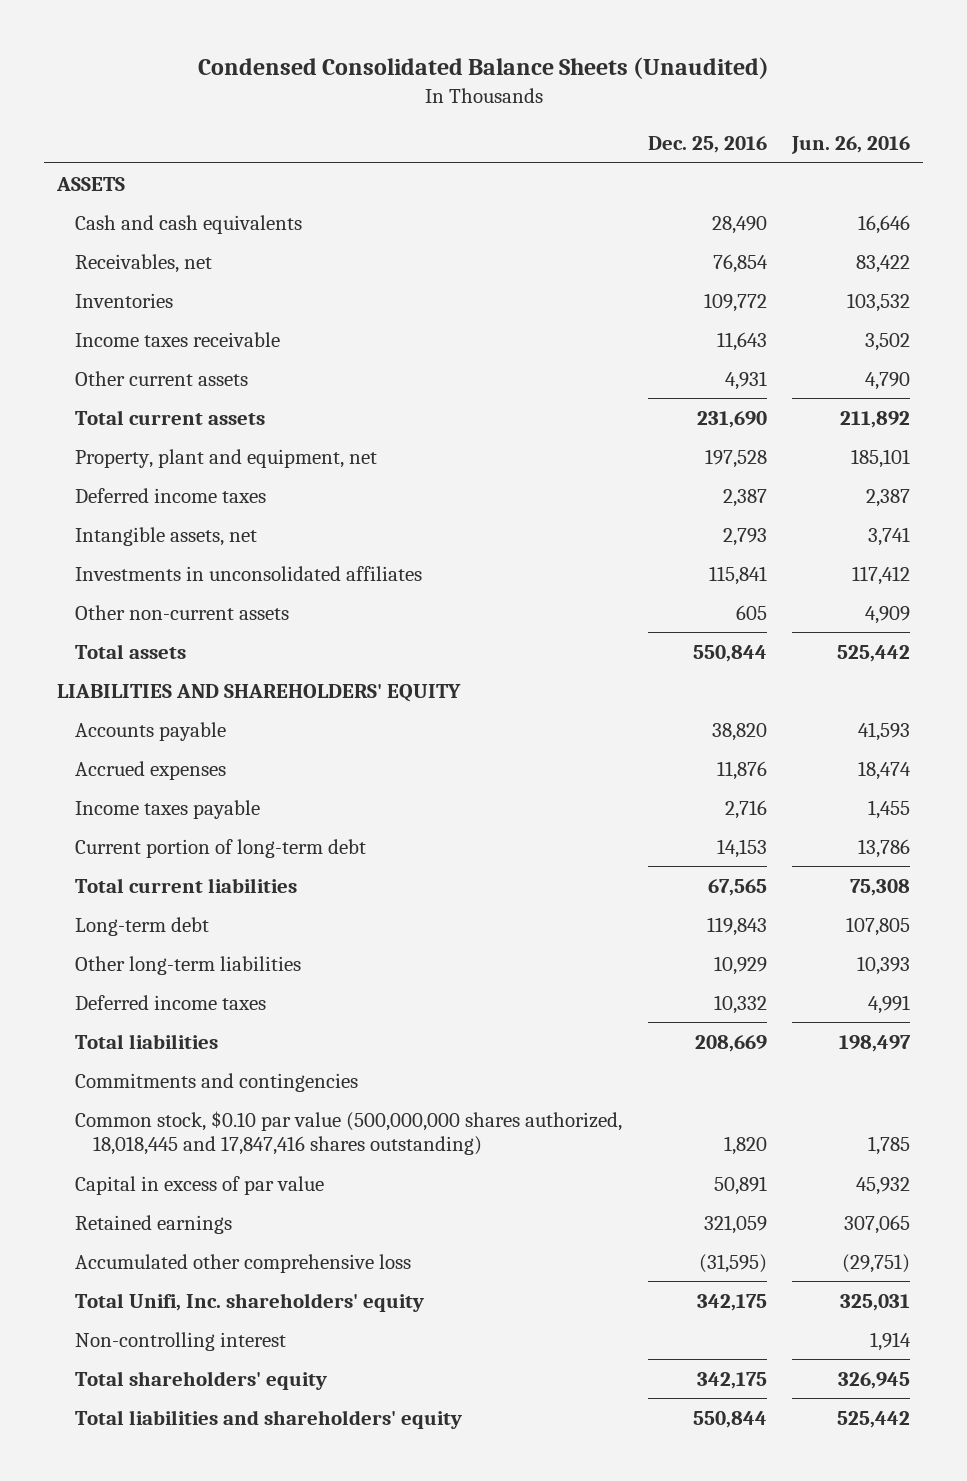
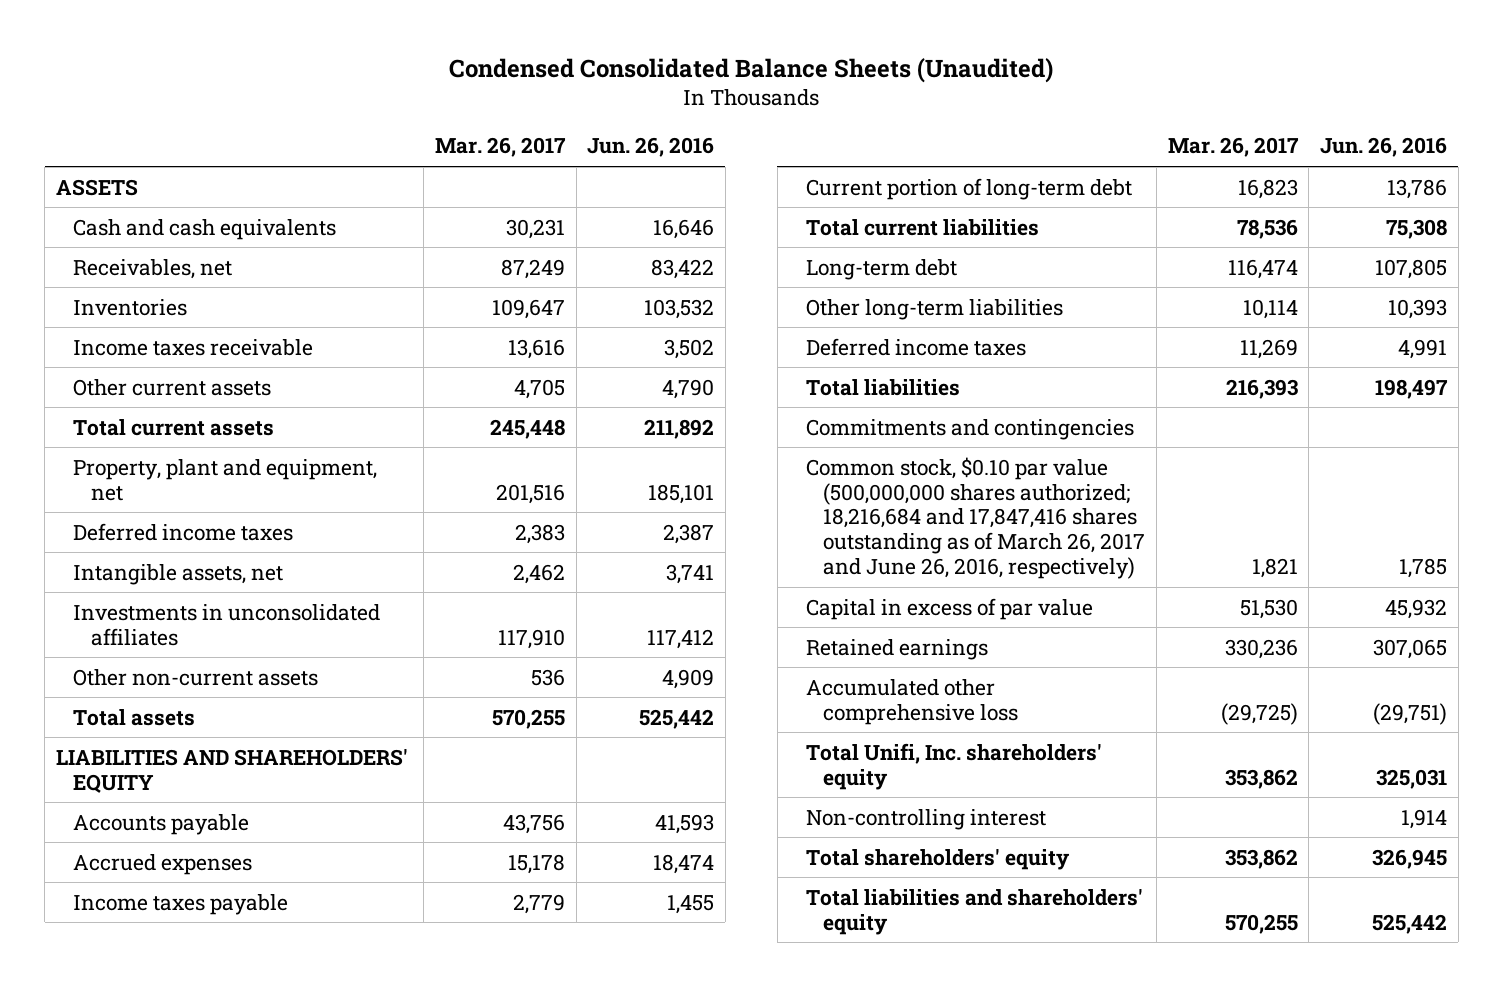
[647,136,767,154] Dec. 25, 2016 -> none
none -> [434,137,566,158] Mar. 26, 2017
[74,1110,622,1156] Common stock, $0.10 par value (500,000,000 shares authorized, 18,018,445 and 17,847,416 shares outstanding) -> [805,456,1146,579] Common stock, $0.10 par value (500,000,000 shares authorized; 18,216,684 and 17,847,416 shares outstanding as of March 26, 2017 and June 26, 2016, respectively)

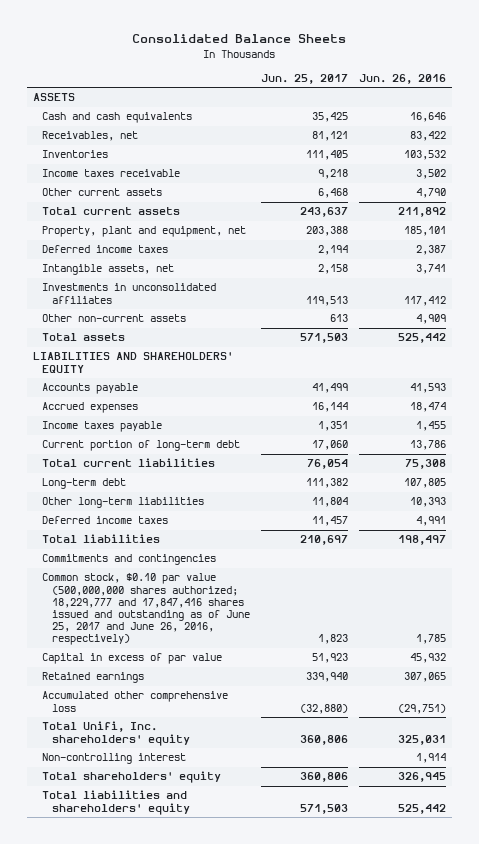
[449,57,1054,83] Condensed Consolidated Balance Sheets (Unaudited) -> [132,34,347,44] Consolidated Balance Sheets
[434,137,566,158] Mar. 26, 2017 -> none
none -> [261,73,349,84] Jun. 25, 2017
[805,456,1146,579] Common stock, $0.10 par value (500,000,000 shares authorized; 18,216,684 and 17,847,416 shares outstanding as of March 26, 2017 and June 26, 2016, respectively) -> [42,573,251,646] Common stock, $0.10 par value (500,000,000 shares authorized; 18,229,777 and 17,847,416 shares issued and outstanding as of June 25, 2017 and June 26, 2016, respectively)

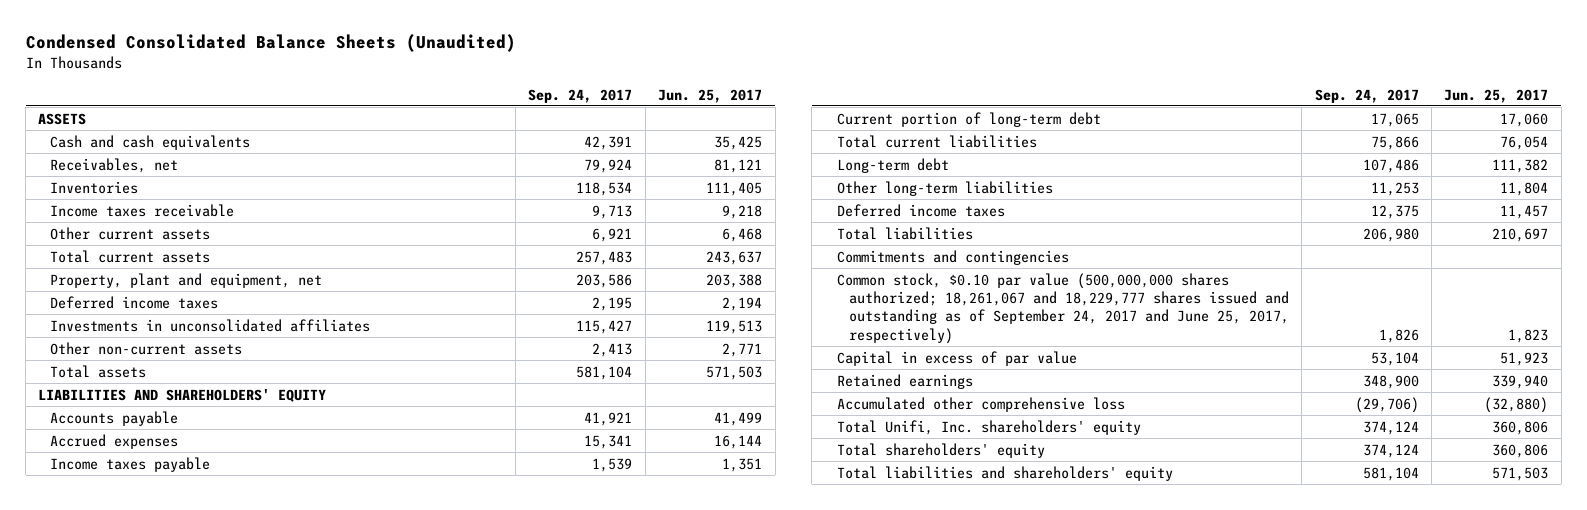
[132,34,347,44] Consolidated Balance Sheets -> [25,34,516,53] Condensed Consolidated Balance Sheets (Unaudited)
[359,73,447,84] Jun. 26, 2016 -> none
none -> [528,88,633,103] Sep. 24, 2017
[42,264,175,276] Intangible assets, net -> none
[330,314,349,323] 613 -> [722,342,763,357] 2,771
[42,573,251,646] Common stock, $0.10 par value (500,000,000 shares authorized; 18,229,777 and 17,847,416 shares issued and outstanding as of June 25, 2017 and June 26, 2016, respectively) -> [836,272,1289,344] Common stock, $0.10 par value (500,000,000 shares authorized; 18,261,067 and 18,229,777 shares issued and outstanding as of September 24, 2017 and June 25, 2017, respectively)
[42,753,187,765] Non-controlling interest -> none

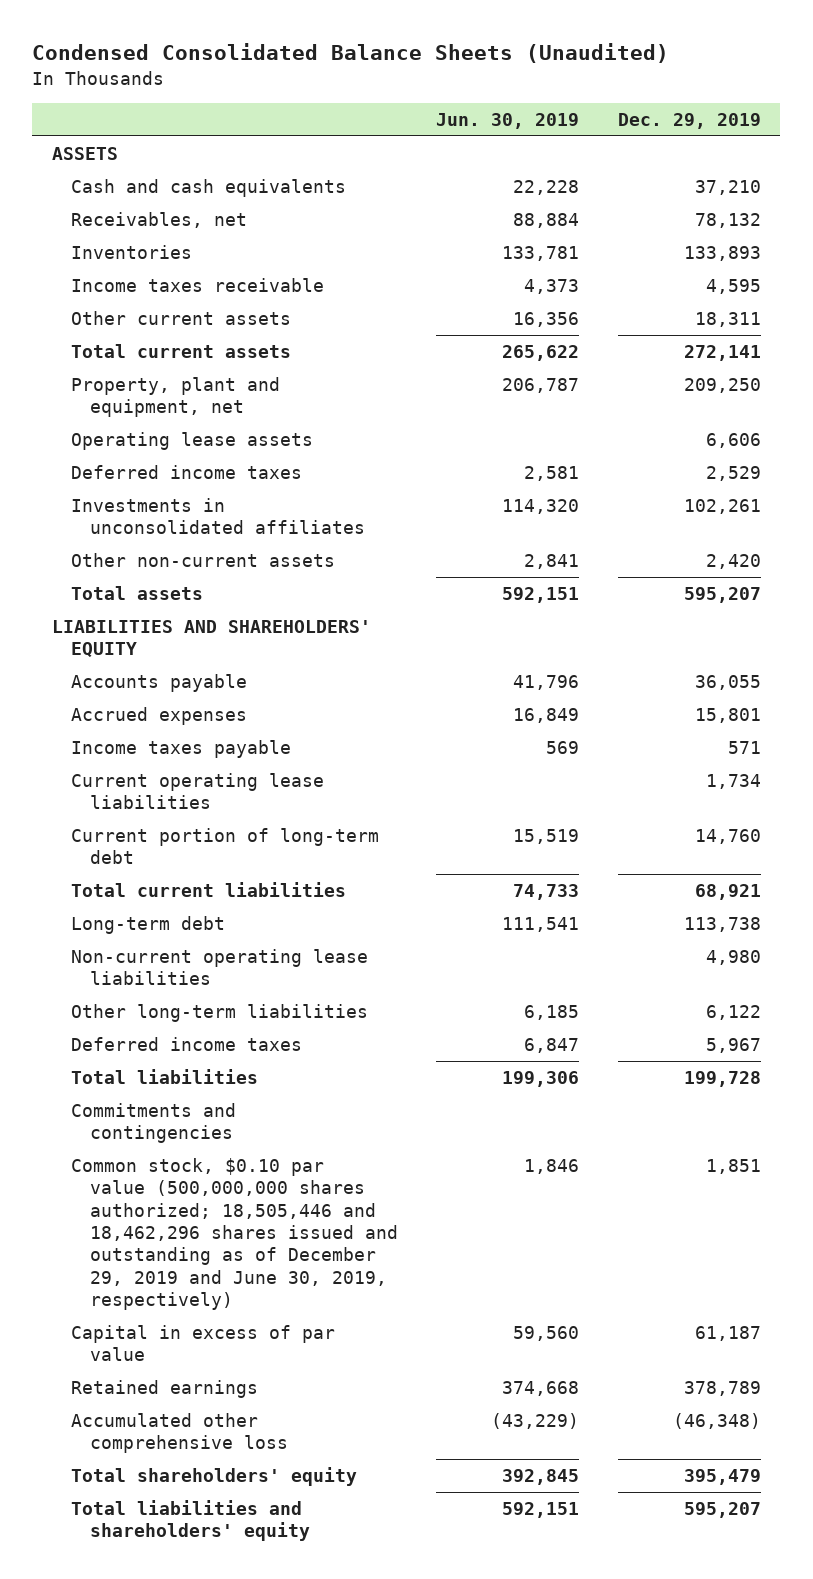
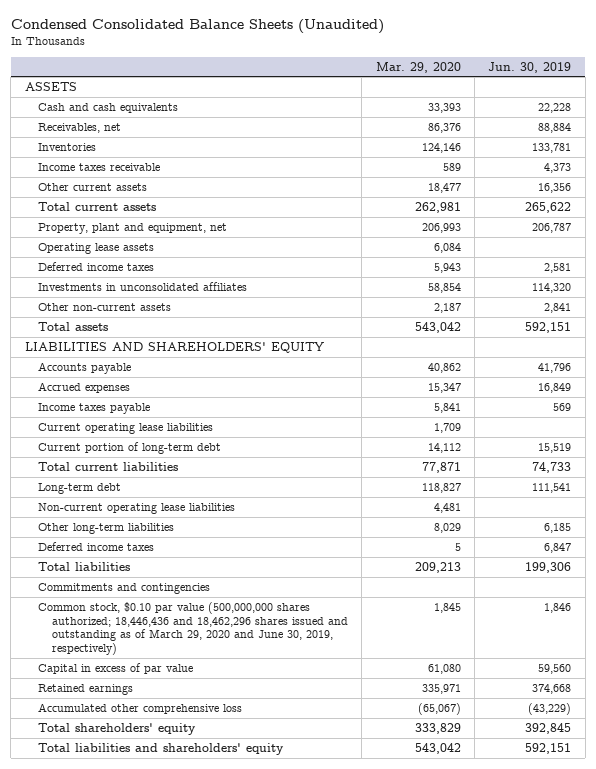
[617,112,761,129] Dec. 29, 2019 -> none
none -> [375,61,461,73] Mar. 29, 2020
[70,1158,398,1310] Common stock, $0.10 par value (500,000,000 shares authorized; 18,505,446 and 18,462,296 shares issued and outstanding as of December 29, 2019 and June 30, 2019, respectively) -> [38,601,349,655] Common stock, $0.10 par value (500,000,000 shares authorized; 18,446,436 and 18,462,296 shares issued and outstanding as of March 29, 2020 and June 30, 2019, respectively)

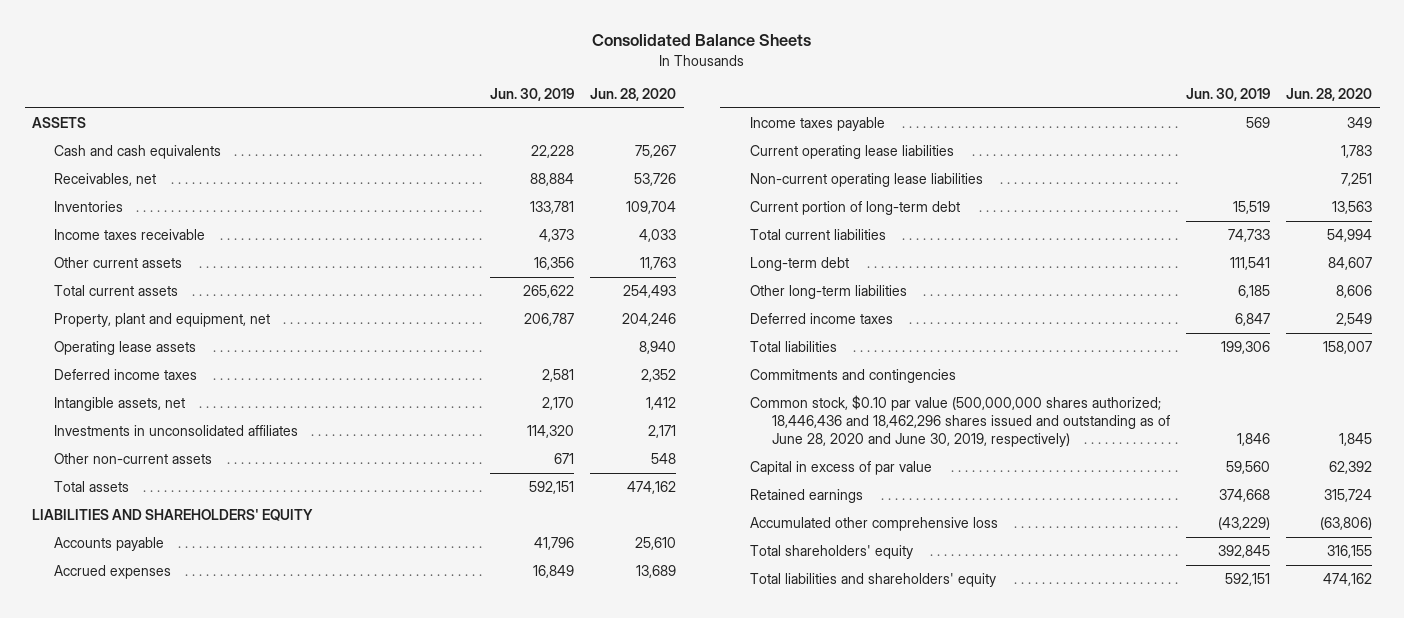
[10,19,384,35] Condensed Consolidated Balance Sheets (Unaudited) -> [592,34,812,47] Consolidated Balance Sheets
[375,61,461,73] Mar. 29, 2020 -> none
none -> [590,87,677,101] Jun. 28, 2020
none -> [54,397,186,412] Intangible assets, net
[544,302,572,313] 2,841 -> [554,453,575,465] 671
[38,502,236,514] Non-current operating lease liabilities -> [749,173,983,188] Non-current operating lease liabilities
[38,601,349,655] Common stock, $0.10 par value (500,000,000 shares authorized; 18,446,436 and 18,462,296 shares issued and outstanding as of March 29, 2020 and June 30, 2019, respectively) -> [749,395,1170,448] Common stock, $0.10 par value (500,000,000 shares authorized; 18,446,436 and 18,462,296 shares issued and outstanding as of June 28, 2020 and June 30, 2019, respectively)

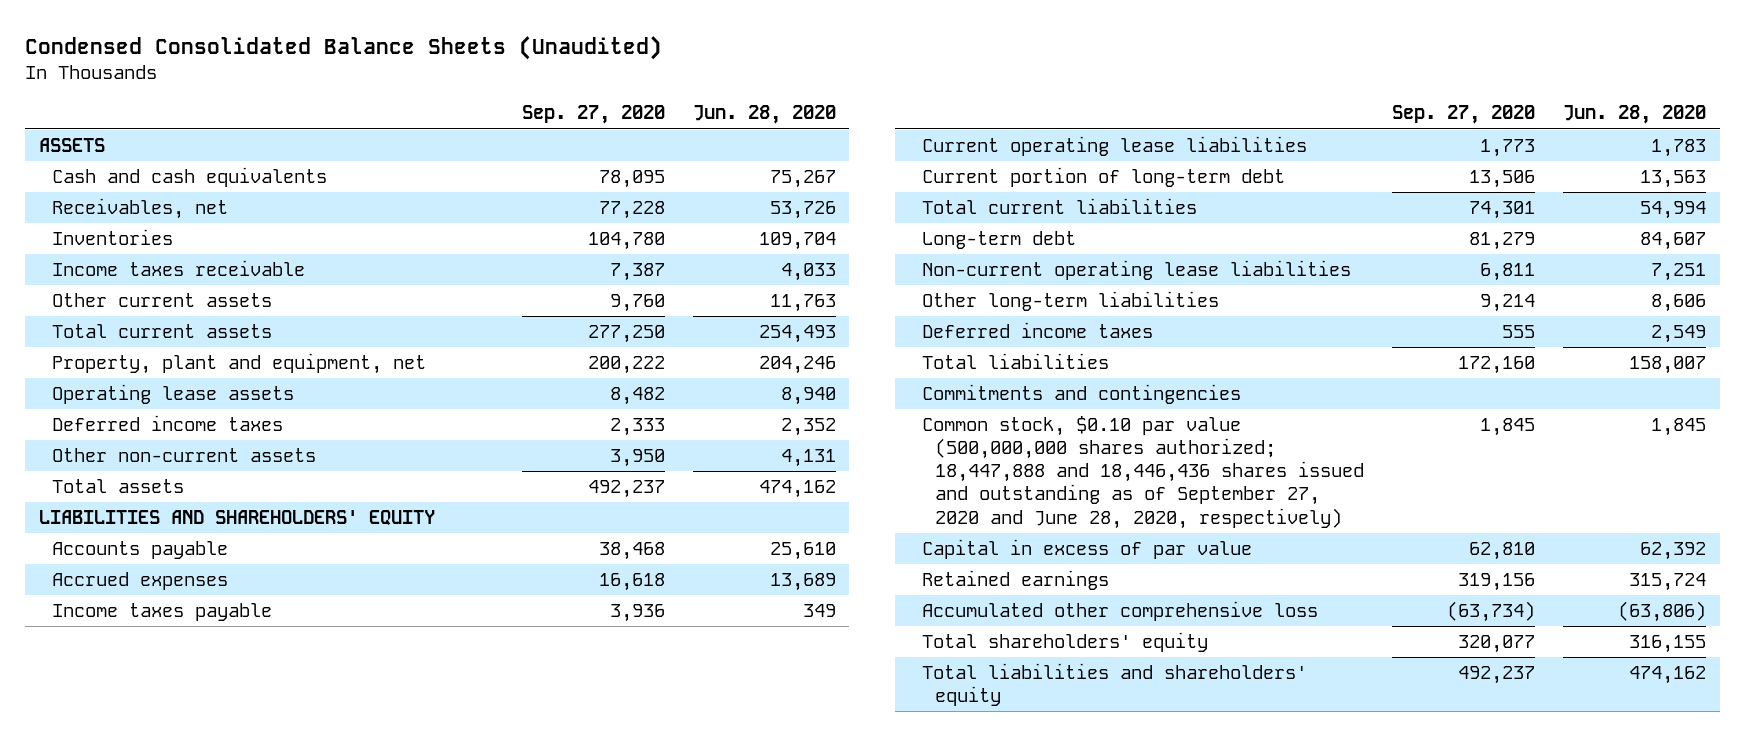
[592,34,812,47] Consolidated Balance Sheets -> [25,35,663,60] Condensed Consolidated Balance Sheets (Unaudited)
[490,87,575,101] Jun. 30, 2019 -> none
none -> [521,105,665,125] Sep. 27, 2020
[54,397,186,412] Intangible assets, net -> none
[54,425,299,437] Investments in unconsolidated affiliates -> none
[651,453,677,465] 548 -> [780,449,836,468] 4,131
[749,173,983,188] Non-current operating lease liabilities -> [922,260,1352,281] Non-current operating lease liabilities
[749,395,1170,448] Common stock, $0.10 par value (500,000,000 shares authorized; 18,446,436 and 18,462,296 shares issued and outstanding as of June 28, 2020 and June 30, 2019, respectively) -> [922,416,1365,529] Common stock, $0.10 par value (500,000,000 shares authorized; 18,447,888 and 18,446,436 shares issued and outstanding as of September 27, 2020 and June 28, 2020, respectively)

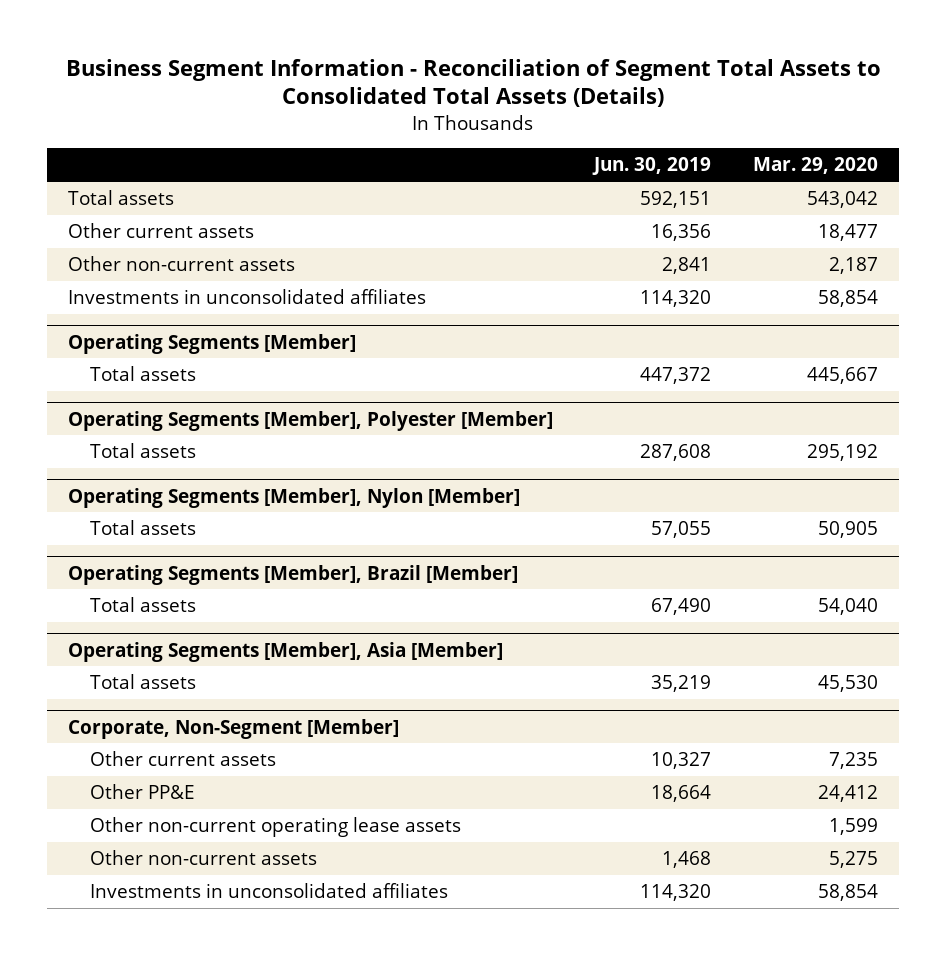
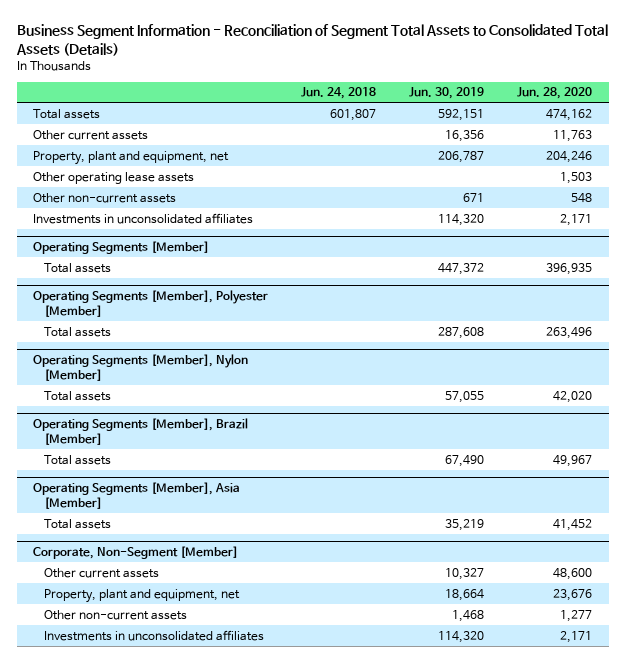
[753,157,879,175] Mar. 29, 2020 -> none
none -> [301,87,377,100] Jun. 24, 2018
none -> [517,87,593,100] Jun. 28, 2020
none -> [33,150,230,165] Property, plant and equipment, net
none -> [33,171,195,184] Other operating lease assets
[662,257,712,275] 2,841 -> [463,192,485,202] 671
[90,817,462,838] Other non-current operating lease assets -> none
[90,784,196,800] Other PP&E -> [44,588,241,603] Property, plant and equipment, net

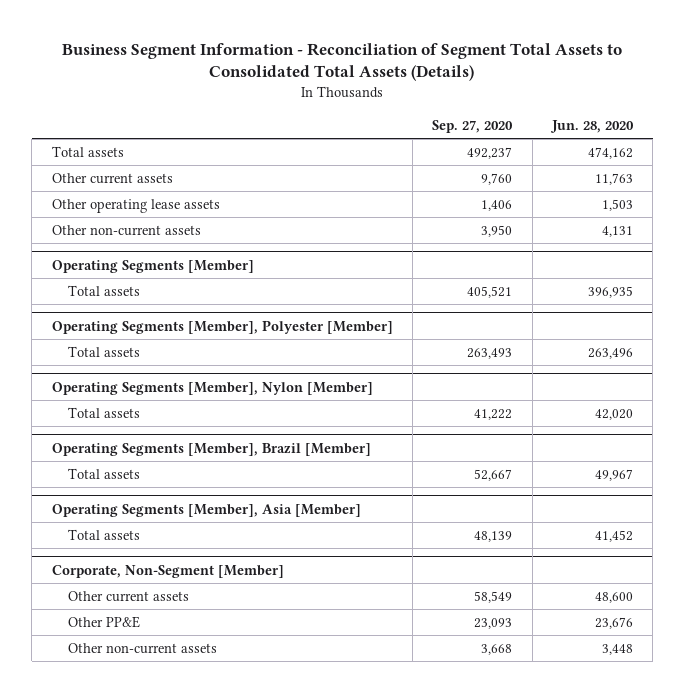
[301,87,377,100] Jun. 24, 2018 -> none
[409,87,485,100] Jun. 30, 2019 -> none
none -> [432,119,514,133] Sep. 27, 2020
[33,150,230,165] Property, plant and equipment, net -> none
[33,212,254,224] Investments in unconsolidated affiliates -> none
[571,192,593,203] 548 -> [602,226,634,238] 4,131
[44,629,265,641] Investments in unconsolidated affiliates -> none
[44,588,241,603] Property, plant and equipment, net -> [68,616,141,629] Other PP&E
[560,609,593,622] 1,277 -> [602,644,634,656] 3,448

